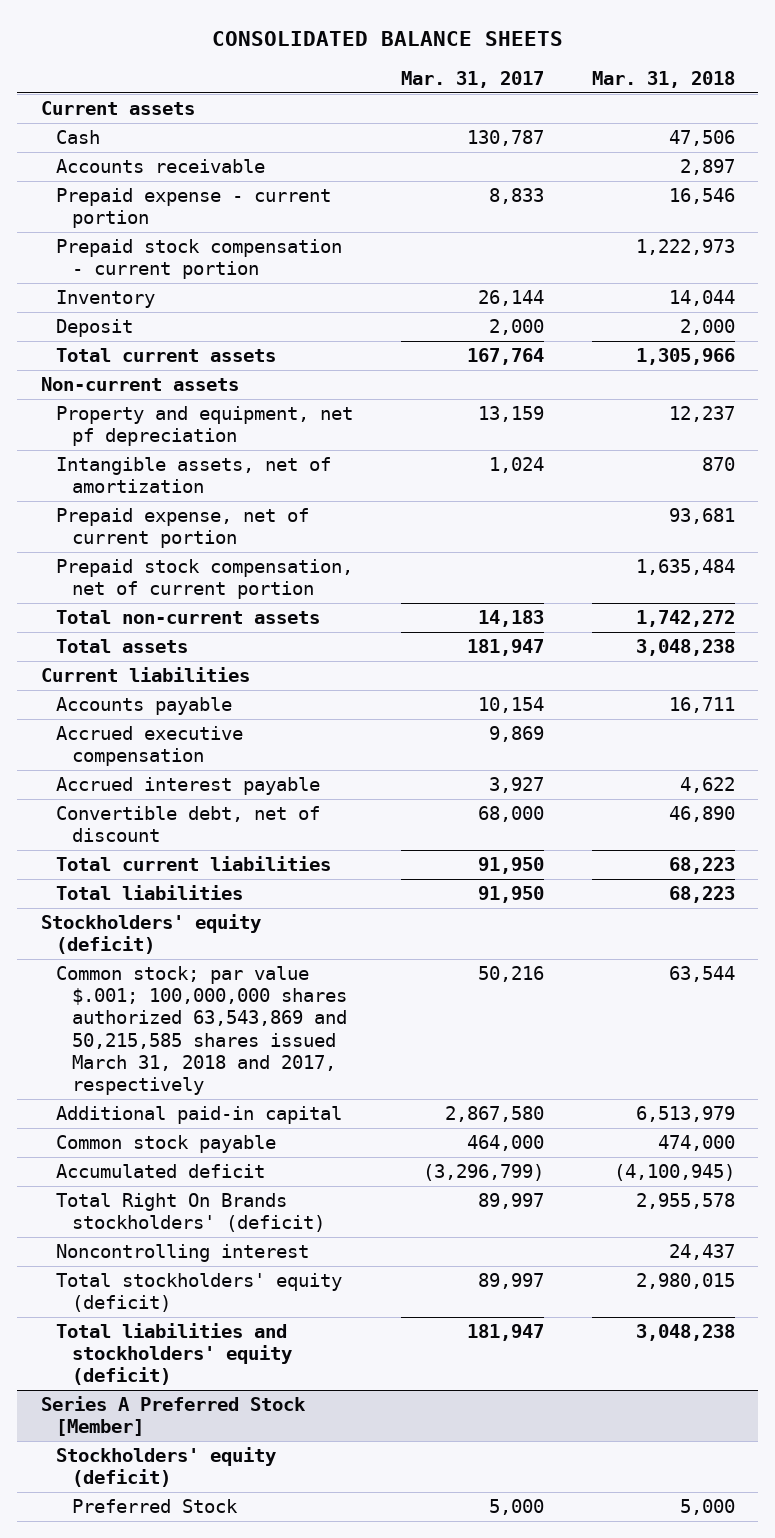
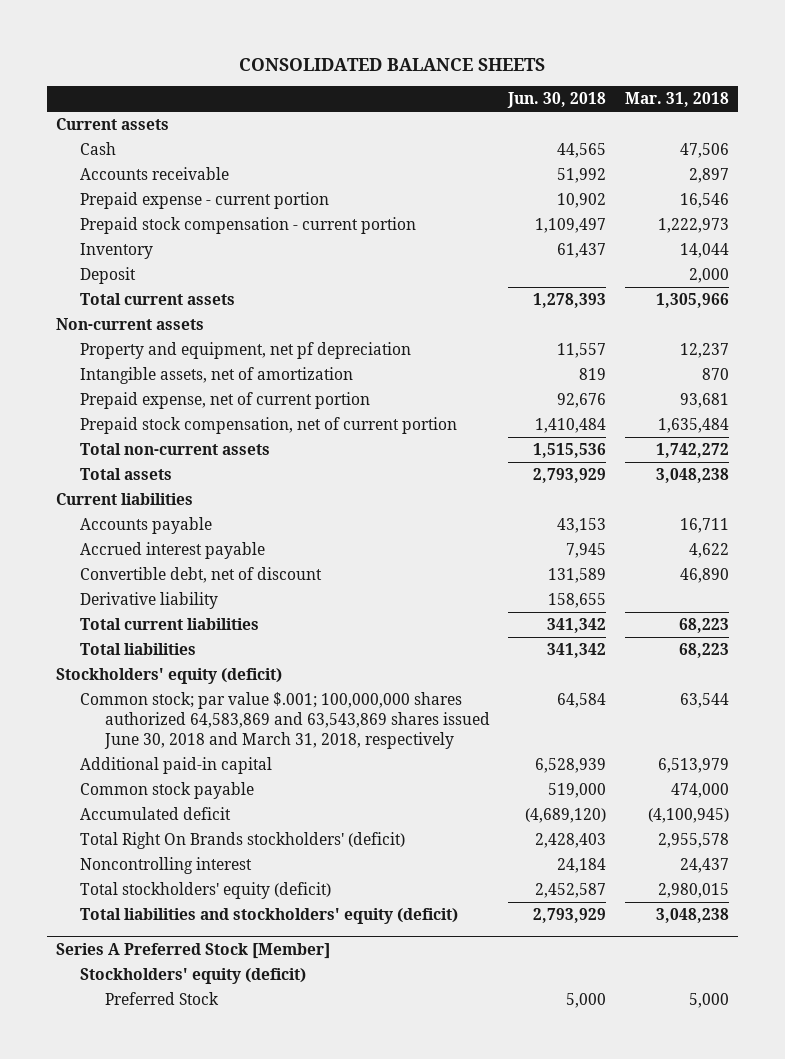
[400,70,544,88] Mar. 31, 2017 -> none
none -> [507,92,607,109] Jun. 30, 2018
[56,726,244,767] Accrued executive compensation -> none
none -> [80,592,219,610] Derivative liability
[56,966,347,1096] Common stock; par value $.001; 100,000,000 shares authorized 63,543,869 and 50,215,585 shares issued March 31, 2018 and 2017, respectively -> [80,692,490,749] Common stock; par value $.001; 100,000,000 shares authorized 64,583,869 and 63,543,869 shares issued June 30, 2018 and March 31, 2018, respectively

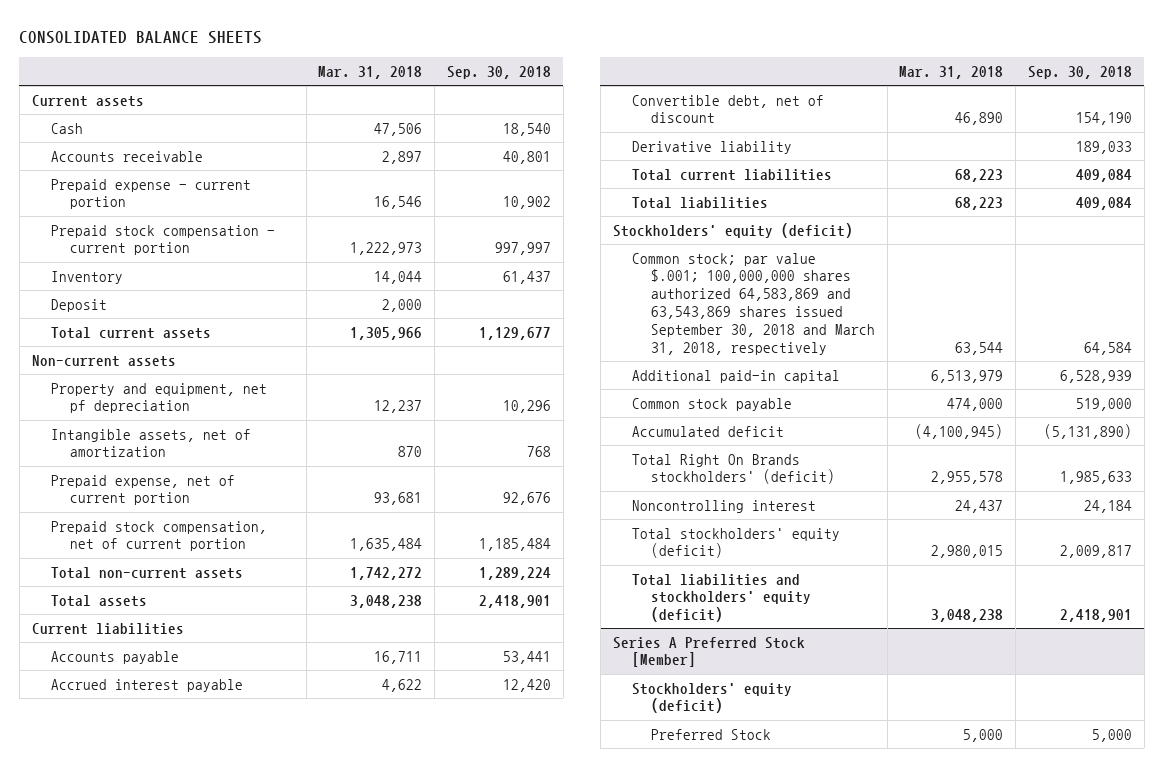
[507,92,607,109] Jun. 30, 2018 -> none
none -> [446,66,551,80] Sep. 30, 2018
[80,692,490,749] Common stock; par value $.001; 100,000,000 shares authorized 64,583,869 and 63,543,869 shares issued June 30, 2018 and March 31, 2018, respectively -> [631,252,875,355] Common stock; par value $.001; 100,000,000 shares authorized 64,583,869 and 63,543,869 shares issued September 30, 2018 and March 31, 2018, respectively

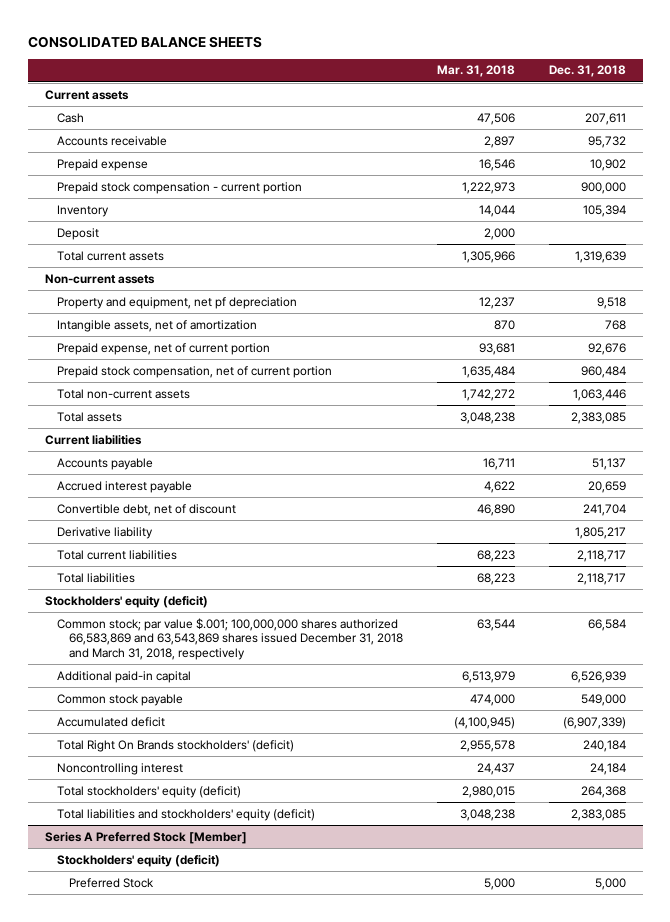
[446,66,551,80] Sep. 30, 2018 -> none
none -> [548,65,626,78] Dec. 31, 2018
[50,178,251,210] Prepaid expense - current portion -> [56,158,148,171] Prepaid expense
[631,252,875,355] Common stock; par value $.001; 100,000,000 shares authorized 64,583,869 and 63,543,869 shares issued September 30, 2018 and March 31, 2018, respectively -> [56,617,403,660] Common stock; par value $.001; 100,000,000 shares authorized 66,583,869 and 63,543,869 shares issued December 31, 2018 and March 31, 2018, respectively

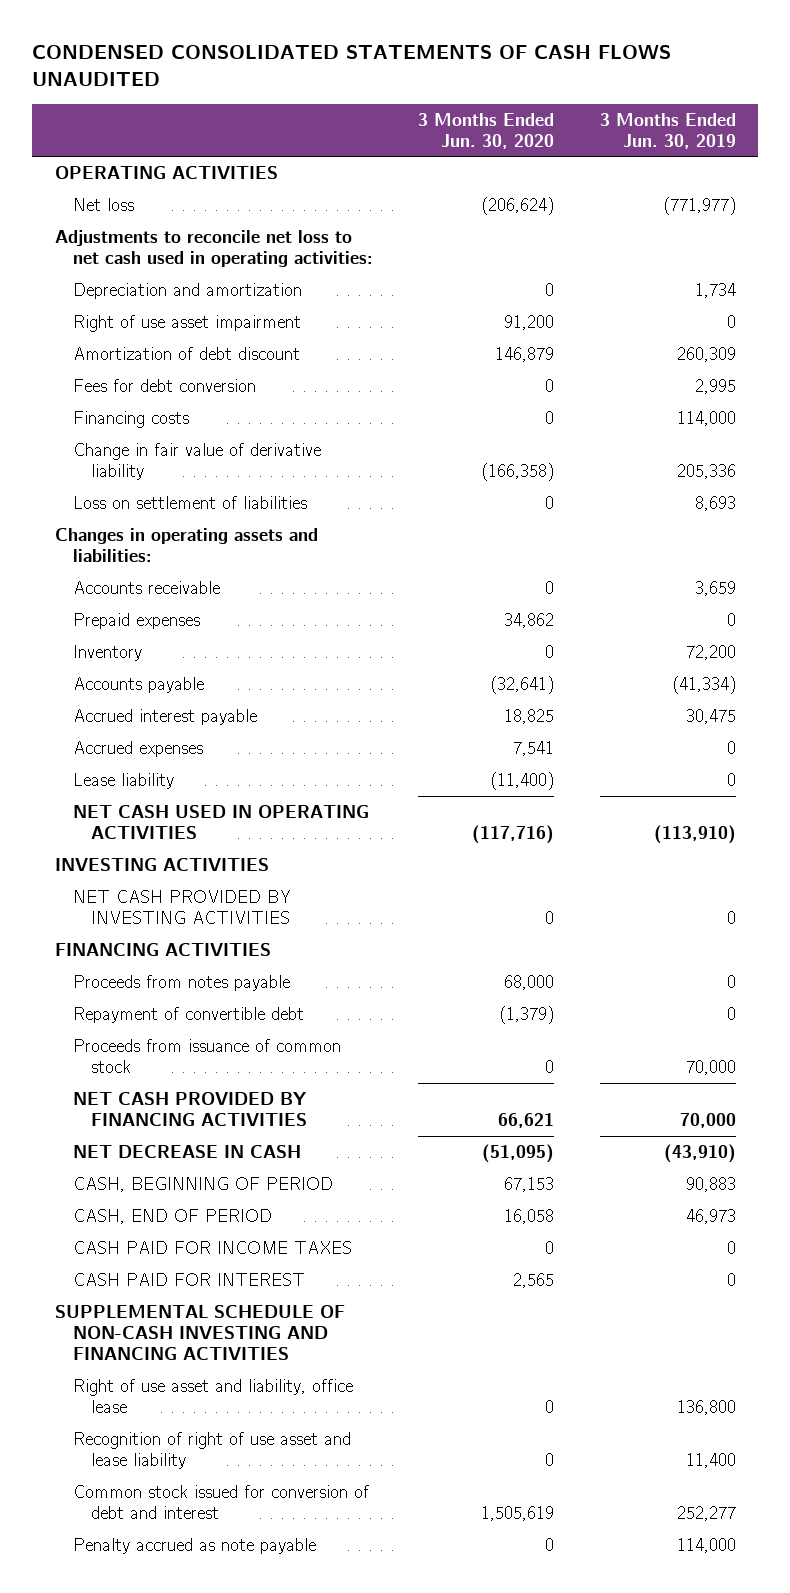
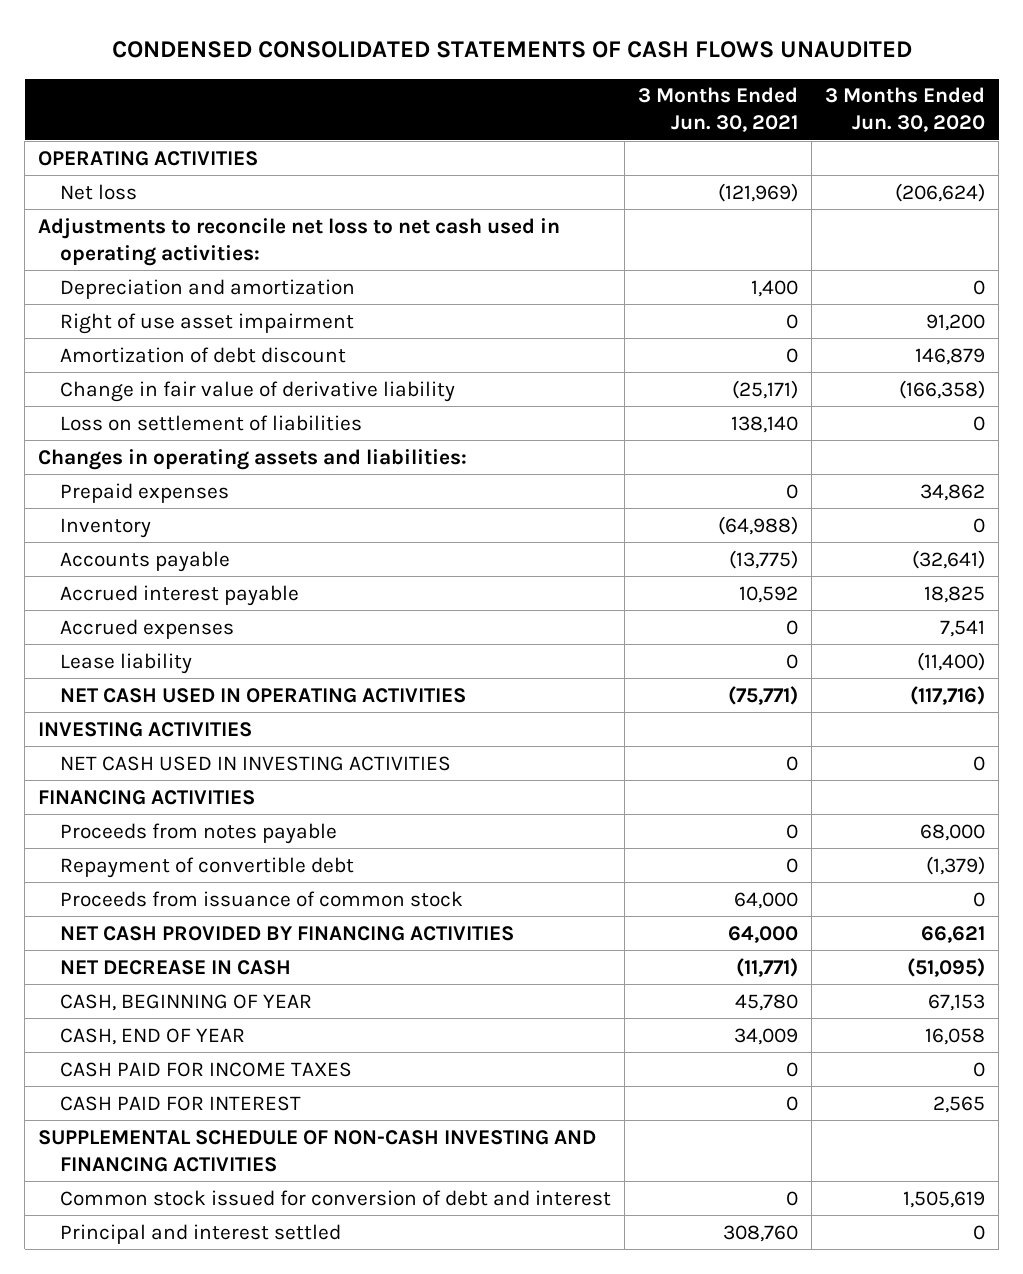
[599,112,736,149] 3 Months Ended Jun. 30, 2019 -> none
none -> [638,87,799,133] 3 Months Ended Jun. 30, 2021
[72,378,256,392] Fees for debt conversion -> none
[72,410,189,428] Financing costs -> none
[72,580,220,594] Accounts receivable -> none
[72,889,291,924] NET CASH PROVIDED BY INVESTING ACTIVITIES -> [60,755,452,771] NET CASH USED IN INVESTING ACTIVITIES
[72,1176,333,1192] CASH, BEGINNING OF PERIOD -> [60,993,313,1011] CASH, BEGINNING OF YEAR
[72,1208,272,1224] CASH, END OF PERIOD -> [60,1027,246,1045] CASH, END OF YEAR
[72,1378,353,1413] Right of use asset and liability, office lease -> none
[72,1431,351,1469] Recognition of right of use asset and lease liability -> none
[72,1537,316,1554] Penalty accrued as note payable -> none
none -> [60,1223,342,1244] Principal and interest settled

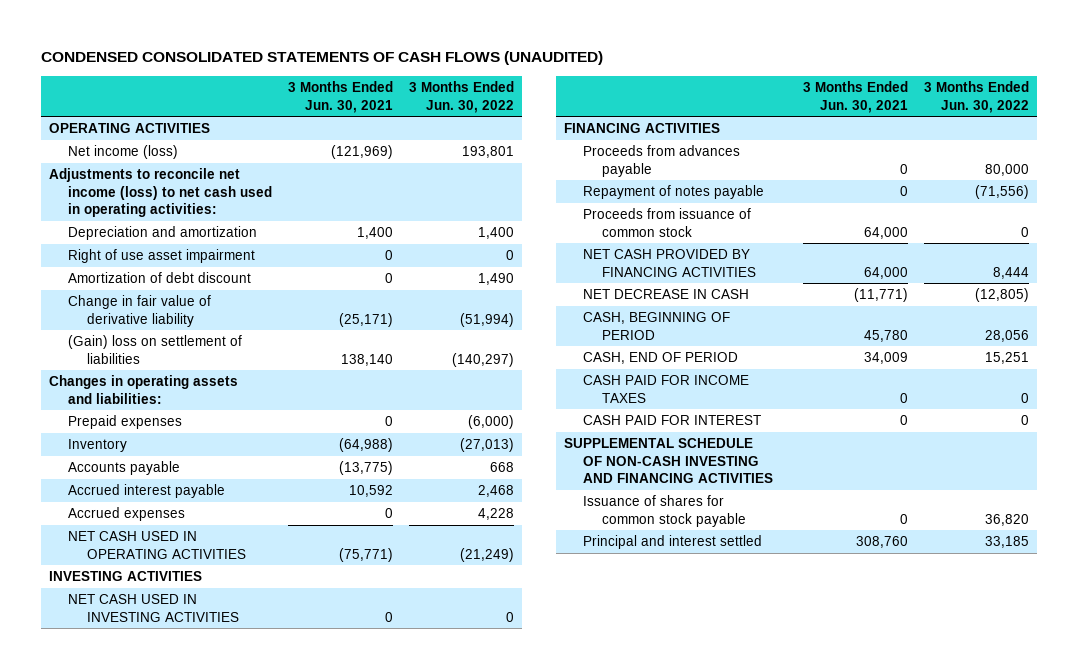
[111,41,912,59] CONDENSED CONSOLIDATED STATEMENTS OF CASH FLOWS UNAUDITED -> [41,51,604,66] CONDENSED CONSOLIDATED STATEMENTS OF CASH FLOWS (UNAUDITED)
[825,87,986,133] 3 Months Ended Jun. 30, 2020 -> none
none -> [409,81,515,113] 3 Months Ended Jun. 30, 2022
[60,183,138,200] Net loss -> [67,145,178,160] Net income (loss)
[38,217,561,266] Adjustments to reconcile net loss to net cash used in operating activities: -> [49,168,272,218] Adjustments to reconcile net income (loss) to net cash used in operating activities:
[60,414,363,431] Loss on settlement of liabilities -> [67,335,242,364] (Gain) loss on settlement of liabilities
[60,652,193,674] Lease liability -> none
[60,856,355,878] Repayment of convertible debt -> none
[60,822,338,844] Proceeds from notes payable -> [583,145,741,177] Proceeds from advances payable
none -> [583,185,765,200] Repayment of notes payable
[60,993,313,1011] CASH, BEGINNING OF YEAR -> [583,312,731,340] CASH, BEGINNING OF PERIOD
[60,1027,246,1045] CASH, END OF YEAR -> [583,352,739,365] CASH, END OF PERIOD
[60,1189,612,1206] Common stock issued for conversion of debt and interest -> none
none -> [583,495,746,527] Issuance of shares for common stock payable

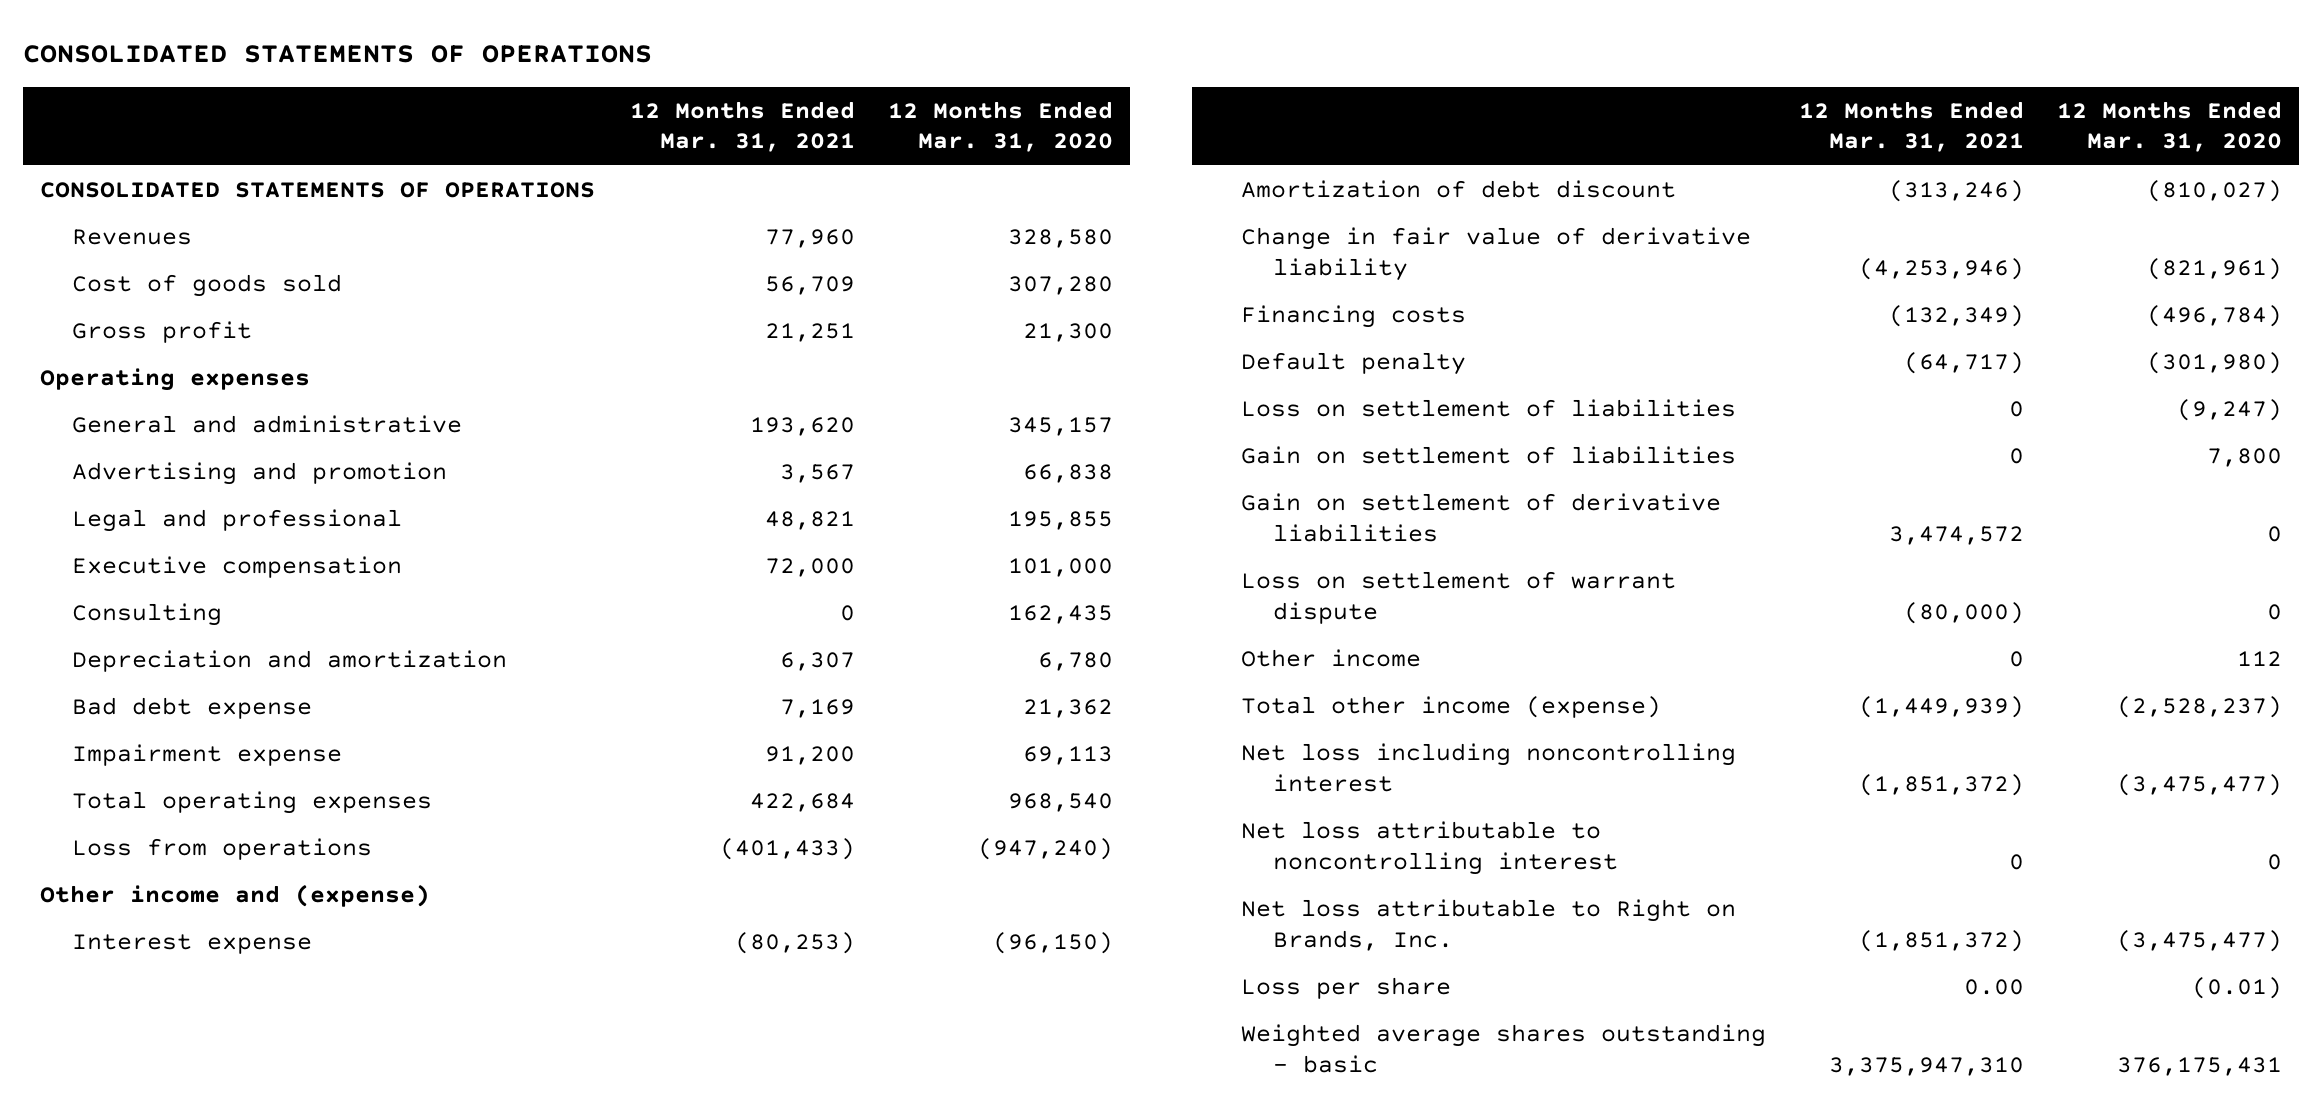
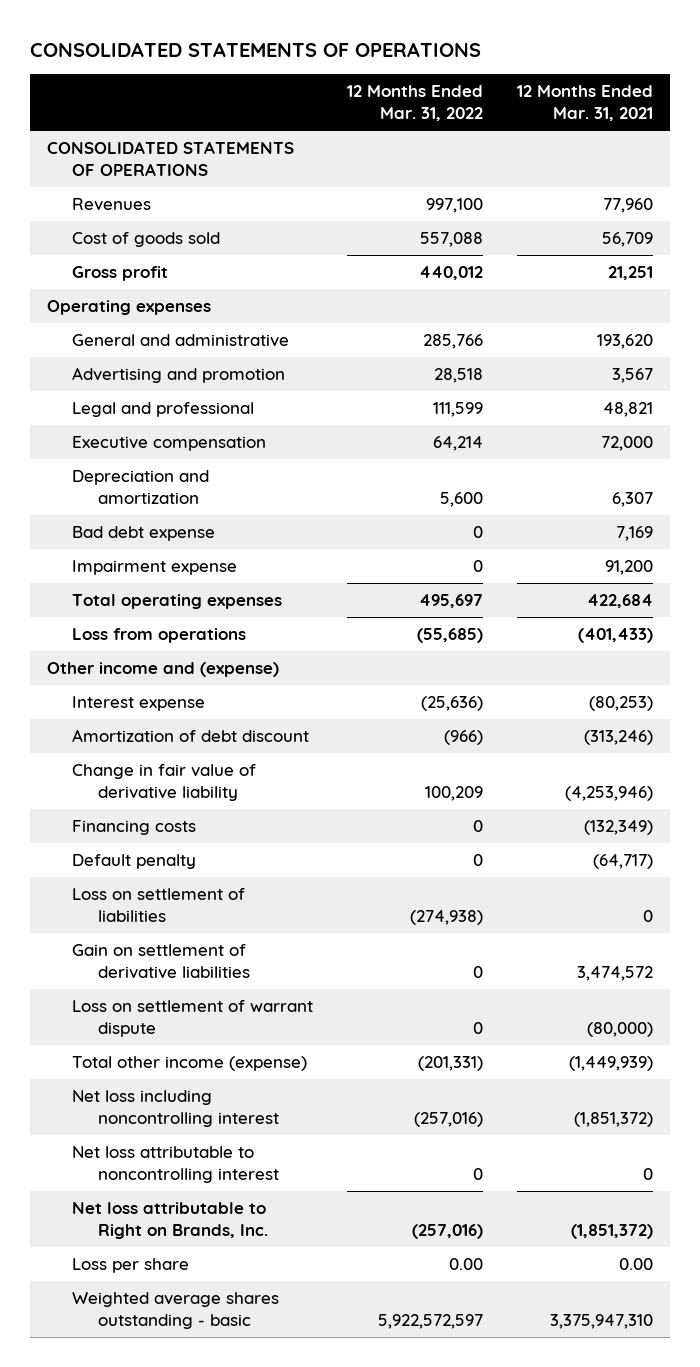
[888,100,1114,153] 12 Months Ended Mar. 31, 2020 -> none
none -> [347,85,484,121] 12 Months Ended Mar. 31, 2022
[72,603,223,627] Consulting -> none
[1240,446,1736,465] Gain on settlement of liabilities -> none
[1240,649,1421,668] Other income -> none

